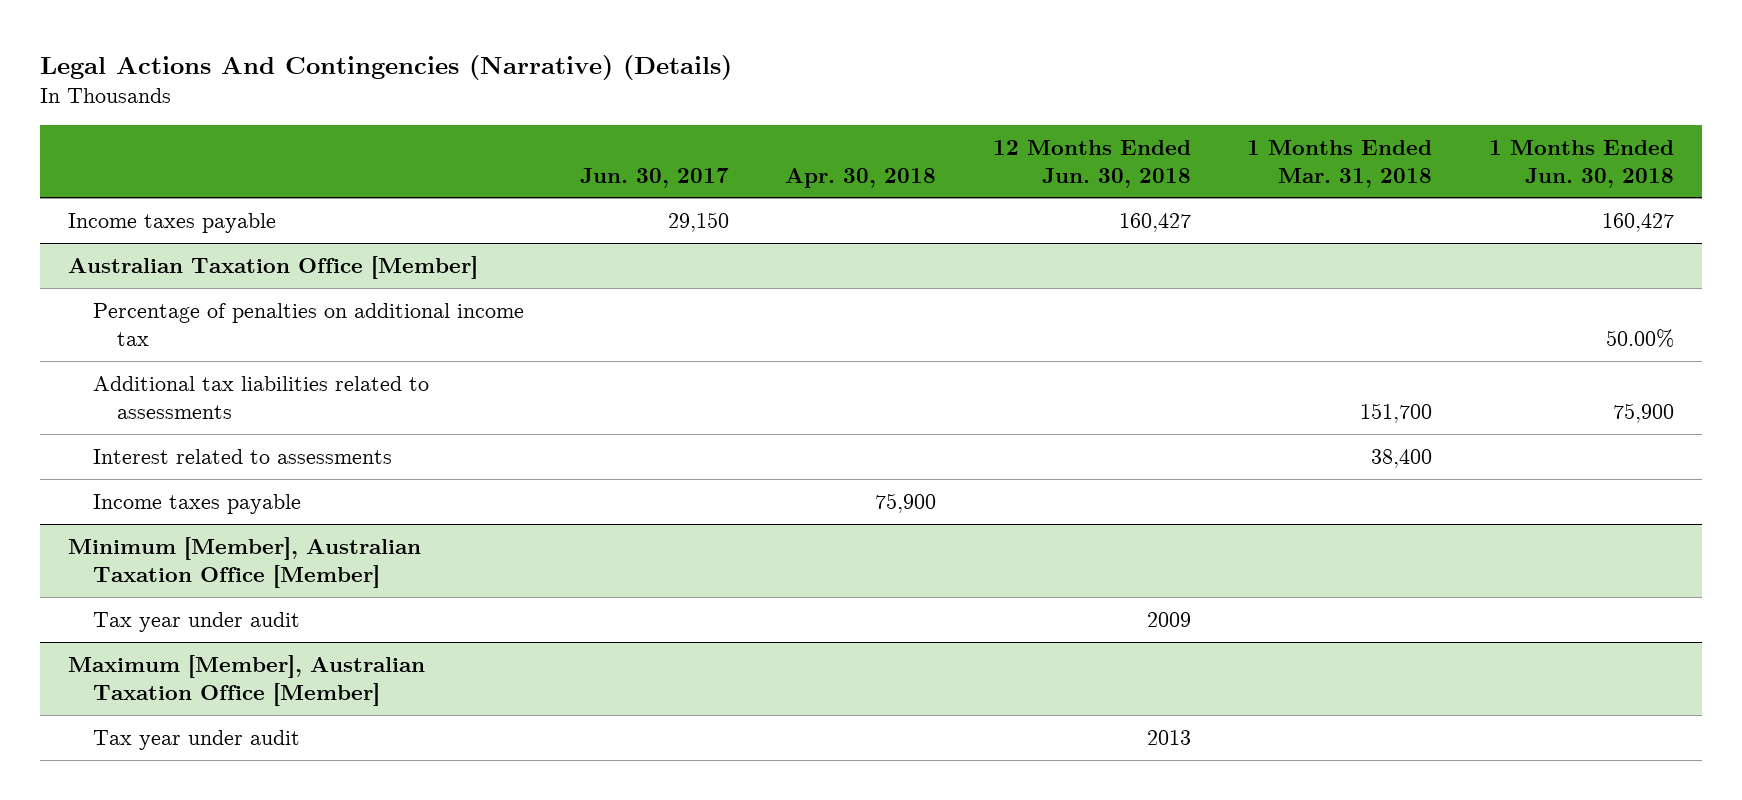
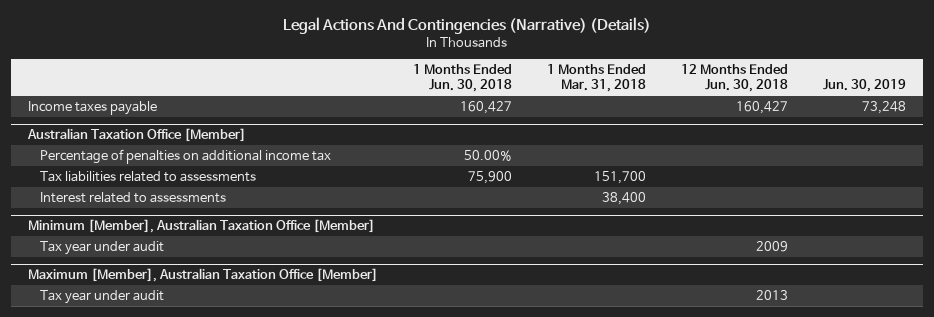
[580,167,730,188] Jun. 30, 2017 -> none
[785,167,937,188] Apr. 30, 2018 -> none
none -> [822,79,906,93] Jun. 30, 2019
[92,375,429,419] Additional tax liabilities related to assessments -> [40,170,257,182] Tax liabilities related to assessments
[92,493,301,514] Income taxes payable -> none

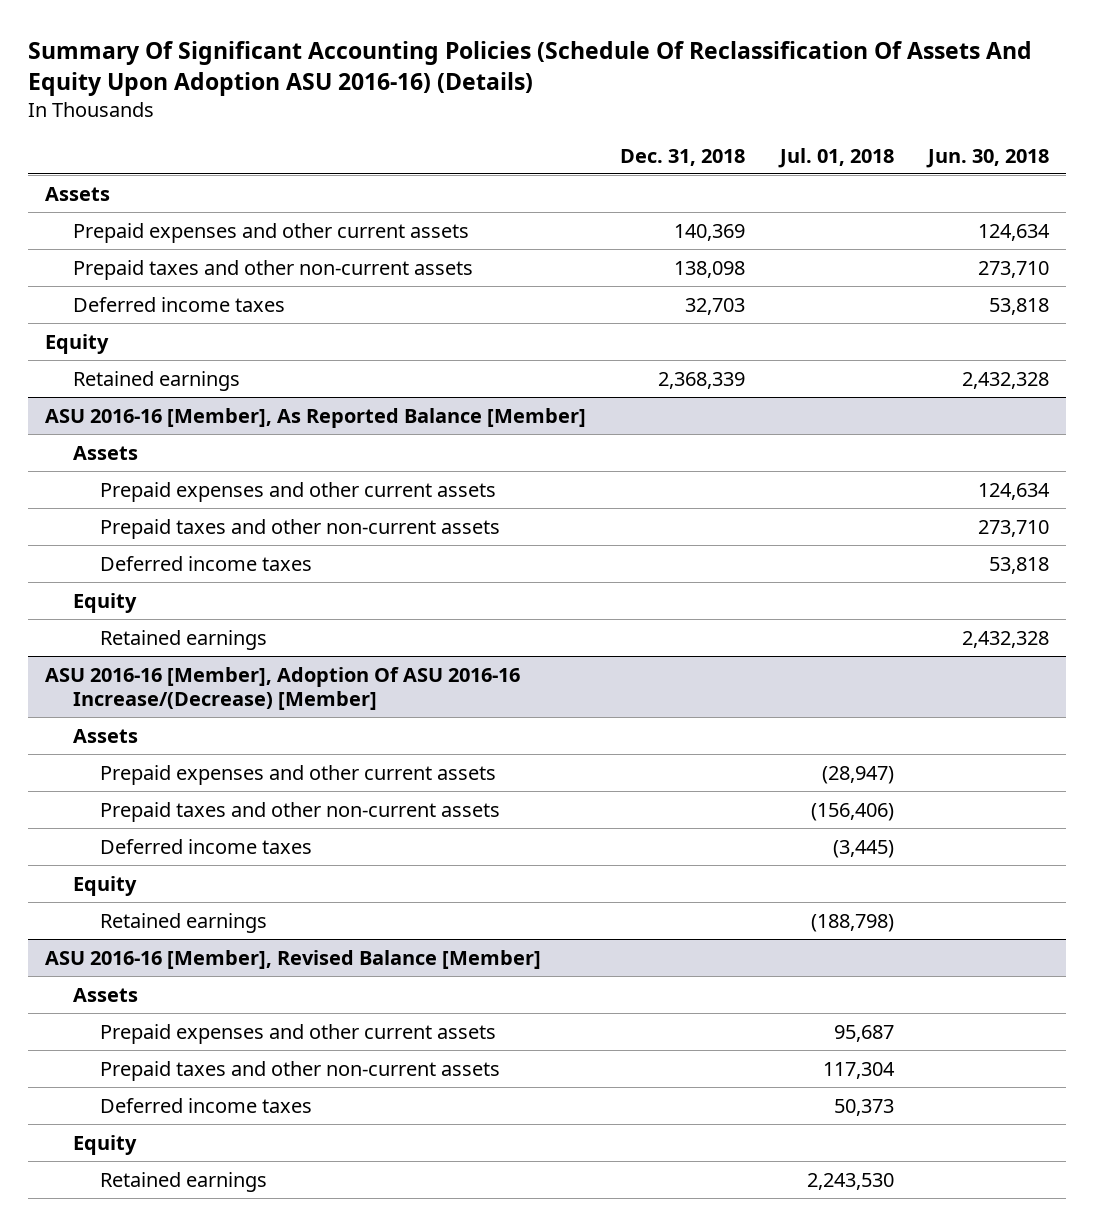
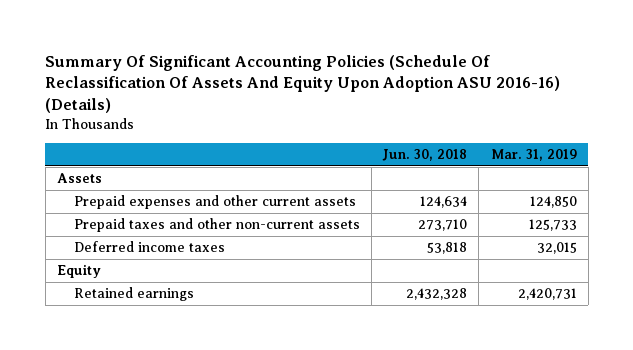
[620,148,746,166] Dec. 31, 2018 -> none
[777,147,894,168] Jul. 01, 2018 -> none
none -> [490,148,577,161] Mar. 31, 2019
[45,407,587,428] ASU 2016-16 [Member], As Reported Balance [Member] -> none
[72,445,138,460] Assets -> none
[100,481,497,502] Prepaid expenses and other current assets -> none
[100,518,501,539] Prepaid taxes and other non-current assets -> none
[100,555,313,571] Deferred income taxes -> none
[72,592,137,613] Equity -> none
[100,629,268,650] Retained earnings -> none
[45,666,521,710] ASU 2016-16 [Member], Adoption Of ASU 2016-16 Increase/(Decrease) [Member] -> none
[72,728,138,743] Assets -> none
[100,764,497,785] Prepaid expenses and other current assets -> none
[100,801,501,822] Prepaid taxes and other non-current assets -> none
[100,838,313,854] Deferred income taxes -> none
[72,875,137,896] Equity -> none
[100,912,268,933] Retained earnings -> none
[45,949,542,969] ASU 2016-16 [Member], Revised Balance [Member] -> none
[72,987,138,1002] Assets -> none
[100,1023,497,1044] Prepaid expenses and other current assets -> none
[100,1060,501,1081] Prepaid taxes and other non-current assets -> none
[100,1097,313,1113] Deferred income taxes -> none
[72,1134,137,1155] Equity -> none
[100,1171,268,1192] Retained earnings -> none

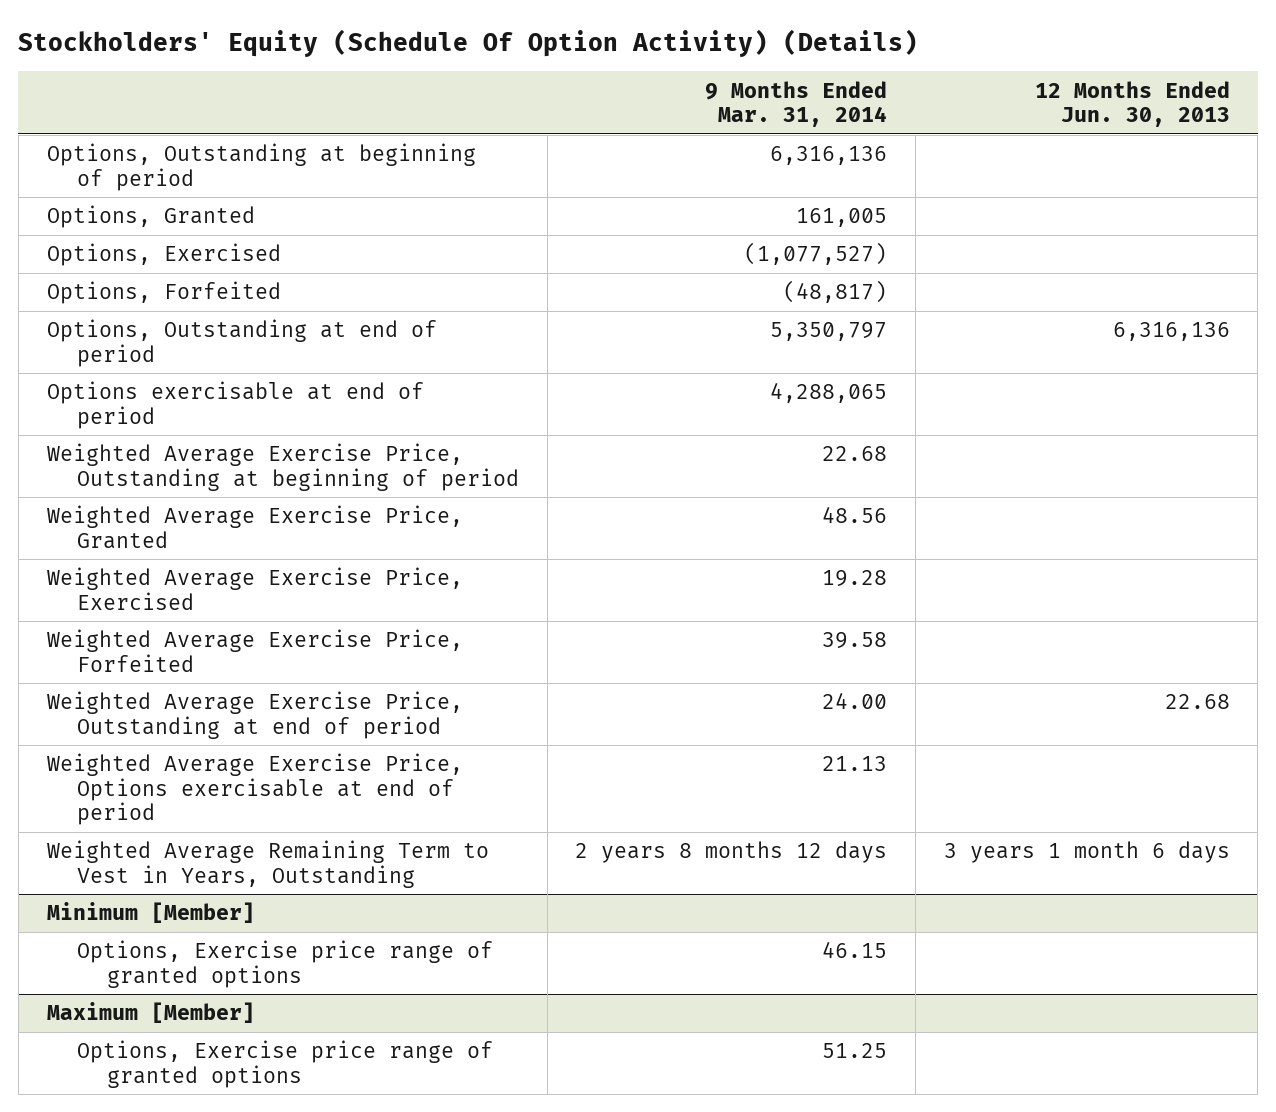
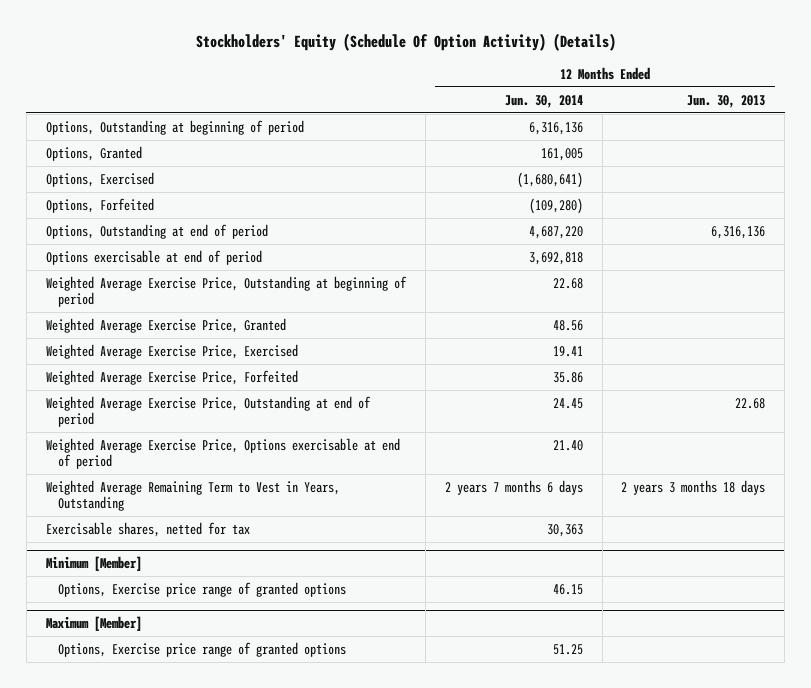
[705,80,888,127] 9 Months Ended Mar. 31, 2014 -> none
none -> [504,94,583,108] Jun. 30, 2014
[943,841,1230,864] 3 years 1 month 6 days -> [621,479,766,495] 2 years 3 months 18 days
none -> [45,521,250,537] Exercisable shares, netted for tax

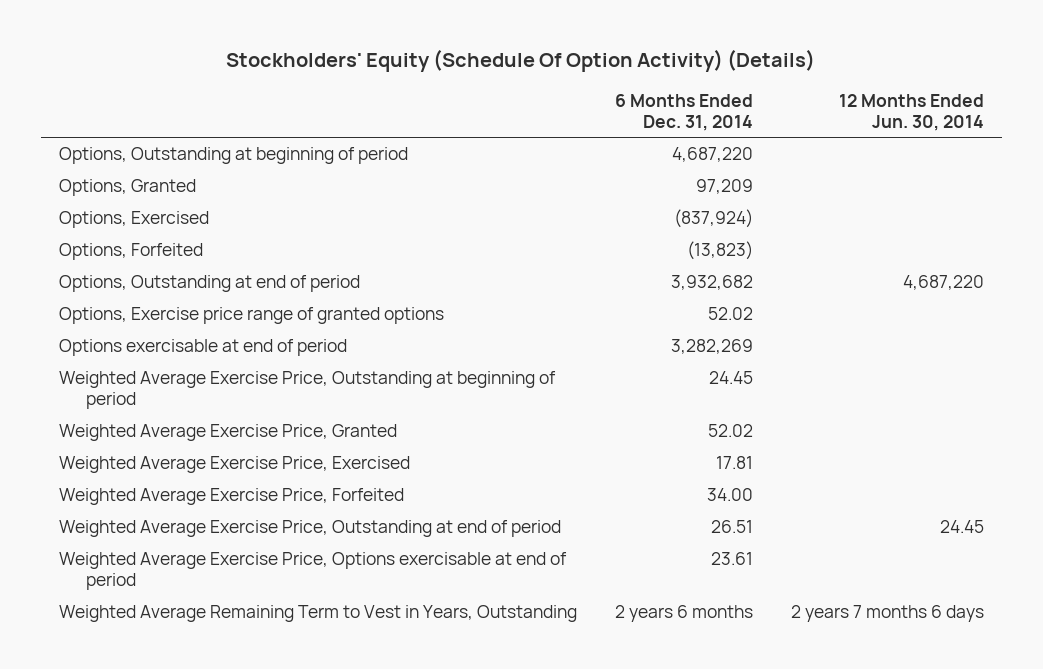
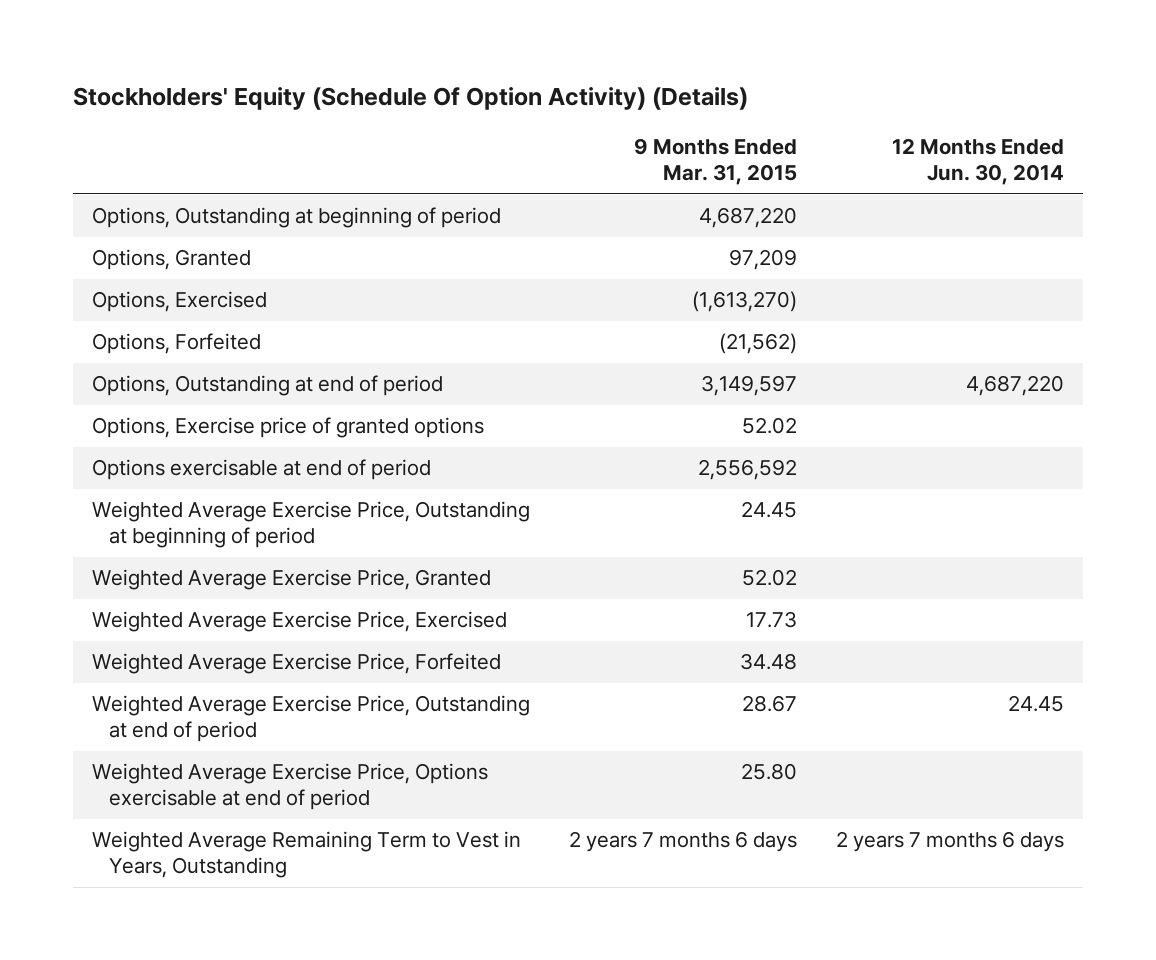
[614,93,753,131] 6 Months Ended Dec. 31, 2014 -> none
none -> [634,138,798,186] 9 Months Ended Mar. 31, 2015
[59,307,445,325] Options, Exercise price range of granted options -> [92,417,485,439] Options, Exercise price of granted options

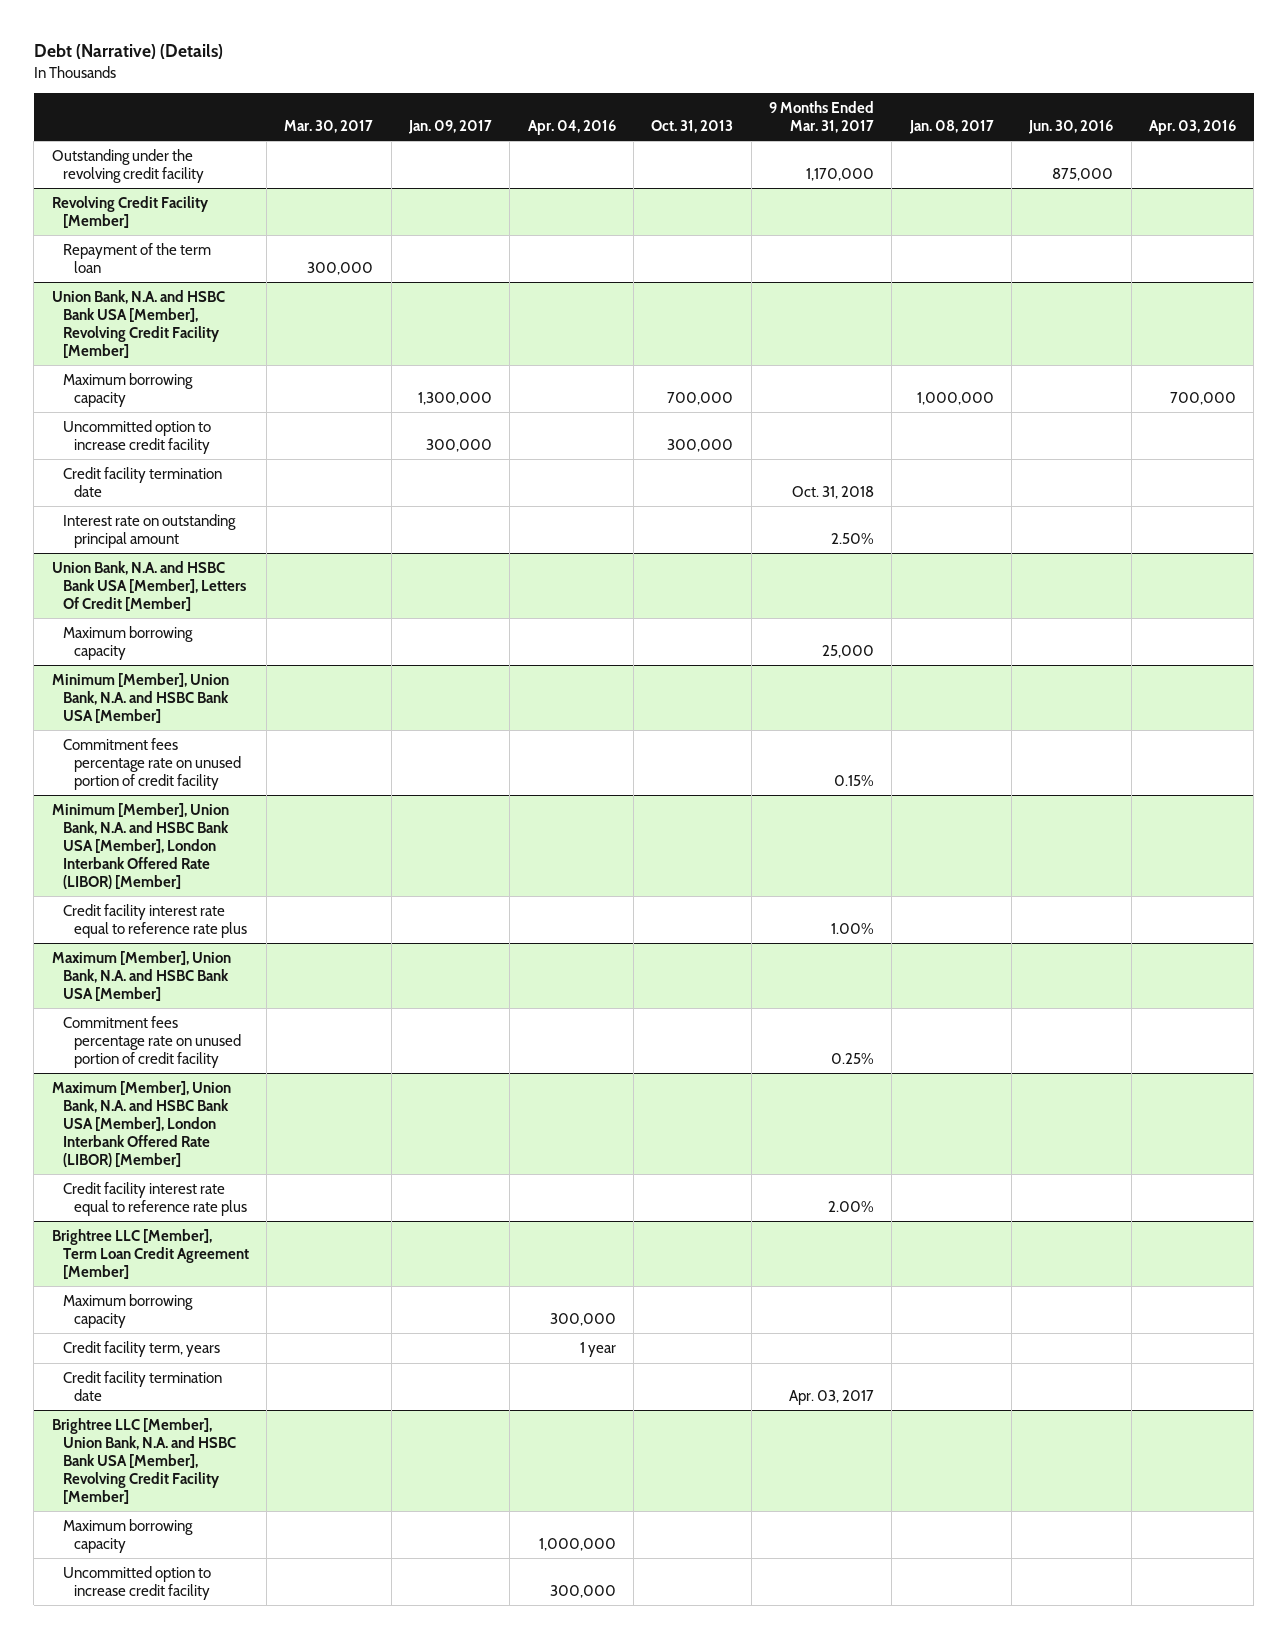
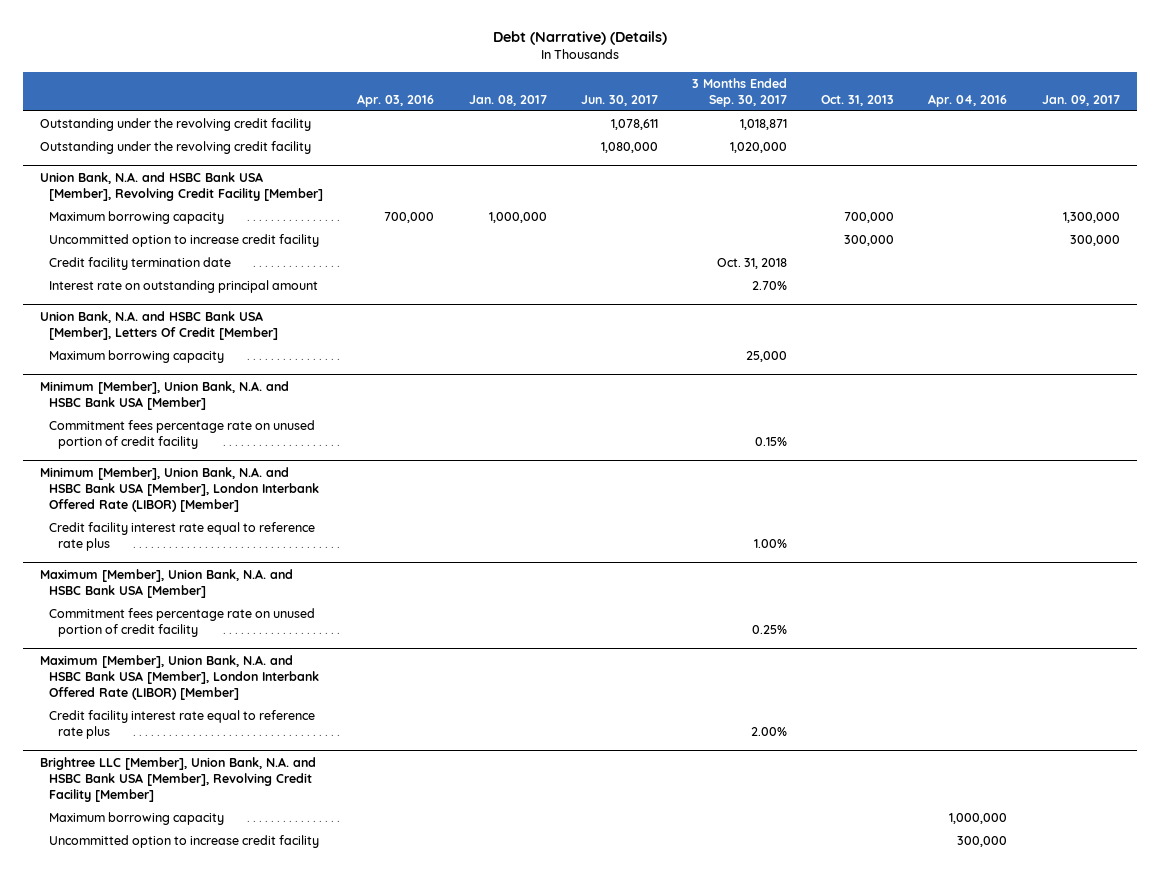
[284,119,374,133] Mar. 30, 2017 -> none
[769,100,875,133] 9 Months Ended Mar. 31, 2017 -> none
[1028,119,1114,134] Jun. 30, 2016 -> none
none -> [580,94,658,106] Jun. 30, 2017
none -> [692,77,788,107] 3 Months Ended Sep. 30, 2017
[51,196,209,228] Revolving Credit Facility [Member] -> none
[62,243,211,273] Repayment of the term loan -> none
none -> [39,141,311,155] Outstanding under the revolving credit facility
[51,1229,249,1279] Brightree LLC [Member], Term Loan Credit Agreement [Member] -> none
[62,1294,193,1328] Maximum borrowing capacity -> none
[62,1341,220,1358] Credit facility term, years -> none
[62,1371,222,1401] Credit facility termination date -> none

